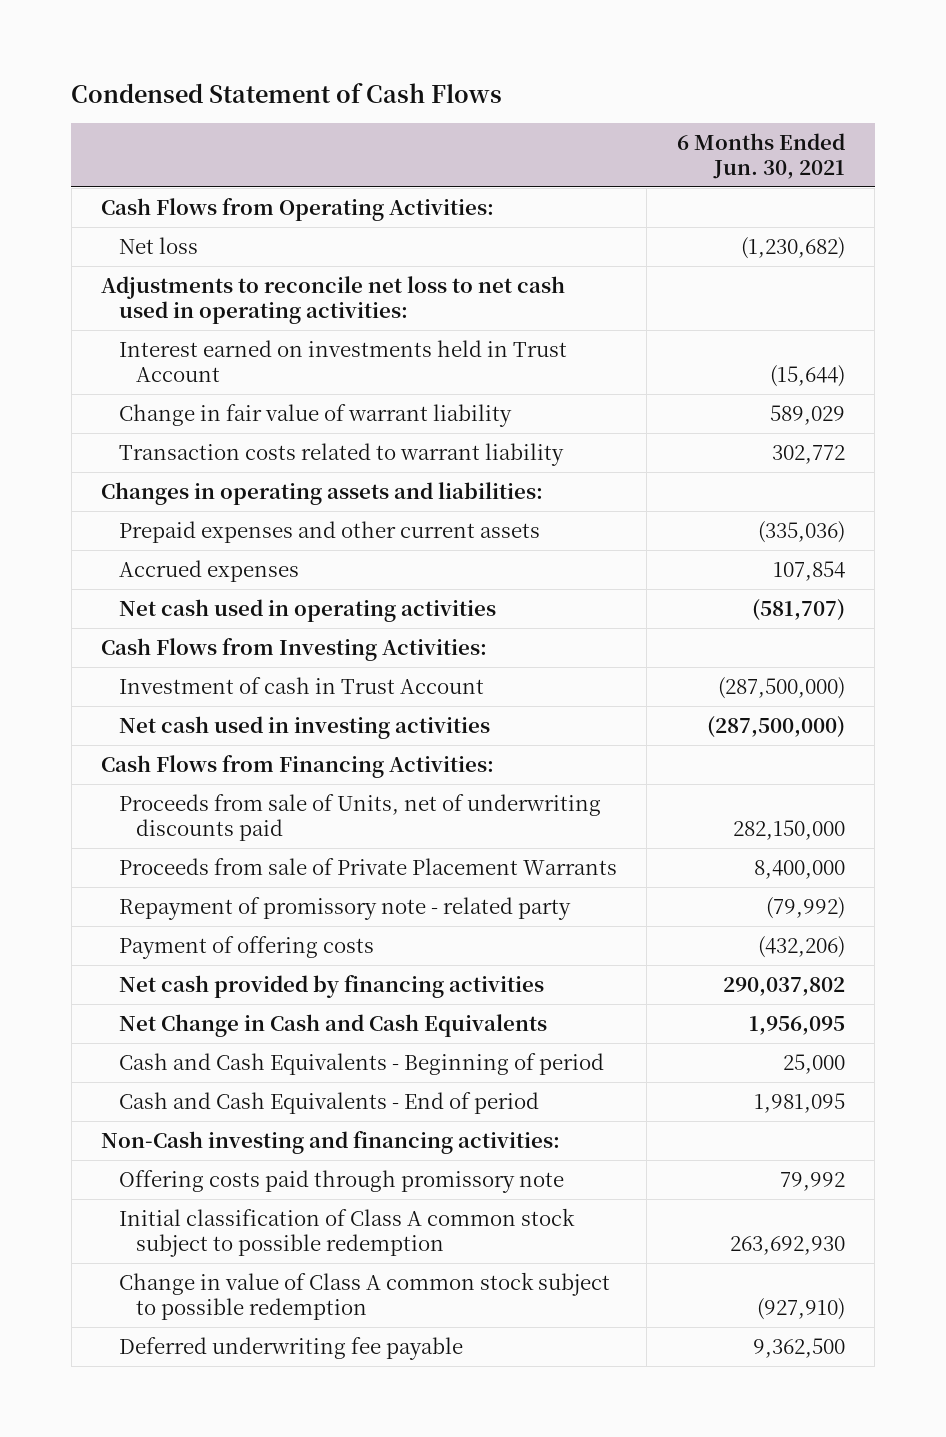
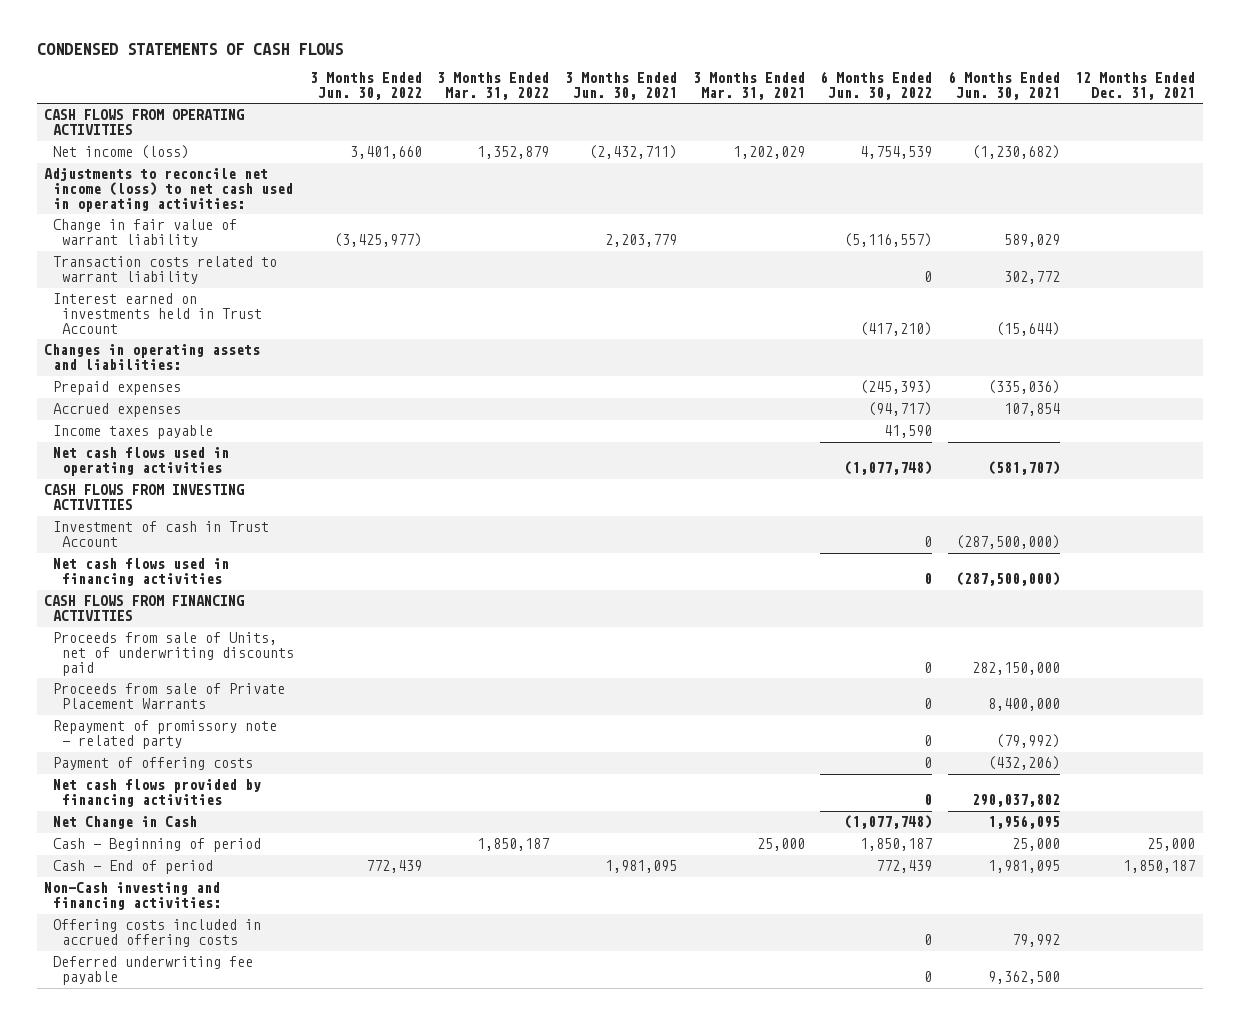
[71,82,503,103] Condensed Statement of Cash Flows -> [36,42,343,55] CONDENSED STATEMENTS OF CASH FLOWS
none -> [309,72,422,100] 3 Months Ended Jun. 30, 2022
none -> [437,72,550,100] 3 Months Ended Mar. 31, 2022
none -> [565,72,678,100] 3 Months Ended Jun. 30, 2021
none -> [692,72,805,100] 3 Months Ended Mar. 31, 2021
none -> [820,71,933,100] 6 Months Ended Jun. 30, 2022
none -> [1075,72,1196,100] 12 Months Ended Dec. 31, 2021
[101,197,495,221] Cash Flows from Operating Activities: -> [44,109,245,136] CASH FLOWS FROM OPERATING ACTIVITIES
[118,236,198,254] Net loss -> [53,145,190,160] Net income (loss)
[101,275,566,324] Adjustments to reconcile net loss to net cash used in operating activities: -> [44,168,294,212] Adjustments to reconcile net income (loss) to net cash used in operating activities:
[118,339,567,382] Interest earned on investments held in Trust Account -> [53,293,263,334] Interest earned on investments held in Trust Account
[118,520,540,543] Prepaid expenses and other current assets -> [53,381,182,396] Prepaid expenses
none -> [53,425,214,440] Income taxes payable
[118,598,496,622] Net cash used in operating activities -> [53,447,230,477] Net cash flows used in operating activities
[101,637,488,661] Cash Flows from Investing Activities: -> [44,484,245,511] CASH FLOWS FROM INVESTING ACTIVITIES
[118,715,490,739] Net cash used in investing activities -> [53,558,230,587] Net cash flows used in financing activities
[101,754,495,778] Cash Flows from Financing Activities: -> [44,595,245,622] CASH FLOWS FROM FINANCING ACTIVITIES
[118,974,544,998] Net cash provided by financing activities -> [53,779,262,808] Net cash flows provided by financing activities
[118,1013,547,1037] Net Change in Cash and Cash Equivalents -> [53,816,198,830] Net Change in Cash
[118,1052,604,1075] Cash and Cash Equivalents - Beginning of period -> [53,838,262,853] Cash - Beginning of period
[118,1091,539,1114] Cash and Cash Equivalents - End of period -> [53,860,214,875] Cash - End of period
[118,1207,575,1257] Initial classification of Class A common stock subject to possible redemption -> none
[118,1271,610,1320] Change in value of Class A common stock subject to possible redemption -> none
[118,1169,564,1193] Offering costs paid through promissory note -> [53,919,262,948] Offering costs included in accrued offering costs

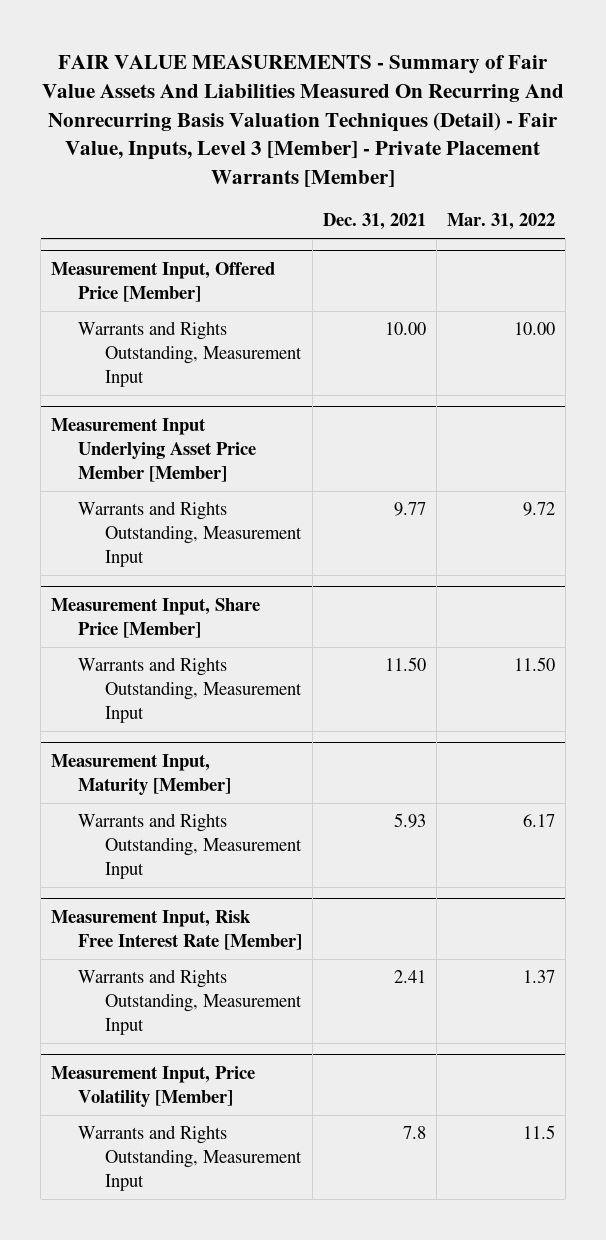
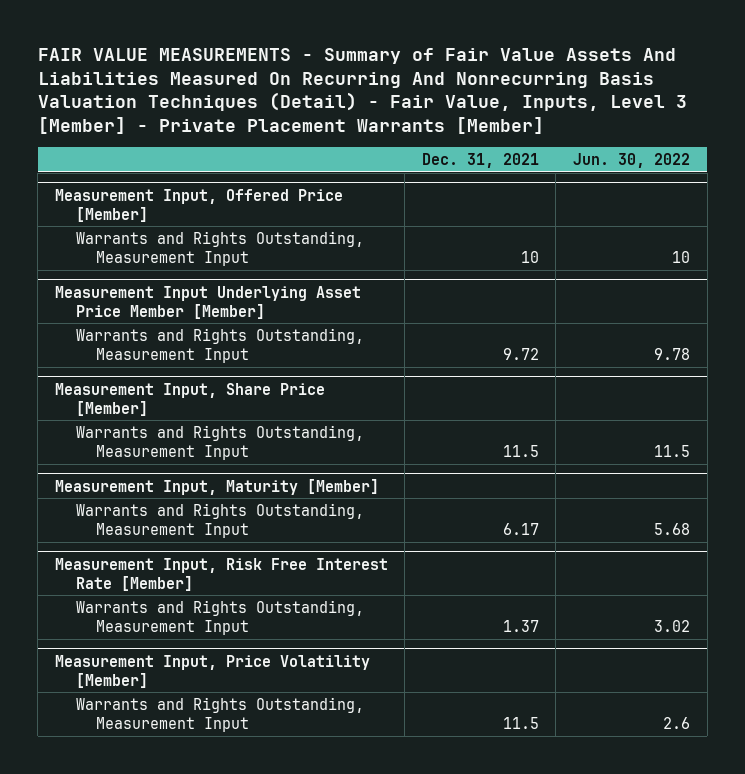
[446,213,555,231] Mar. 31, 2022 -> none
none -> [573,152,691,168] Jun. 30, 2022
[384,322,426,336] 10.00 -> [520,251,539,264] 10
[393,502,426,517] 9.77 -> [502,348,539,361] 9.72
[384,657,426,672] 11.50 -> [502,445,539,458] 11.5
[393,813,426,829] 5.93 -> [502,523,539,536] 6.17
[393,970,426,984] 2.41 -> [502,620,539,633] 1.37
[402,1126,426,1140] 7.8 -> [502,717,539,730] 11.5

